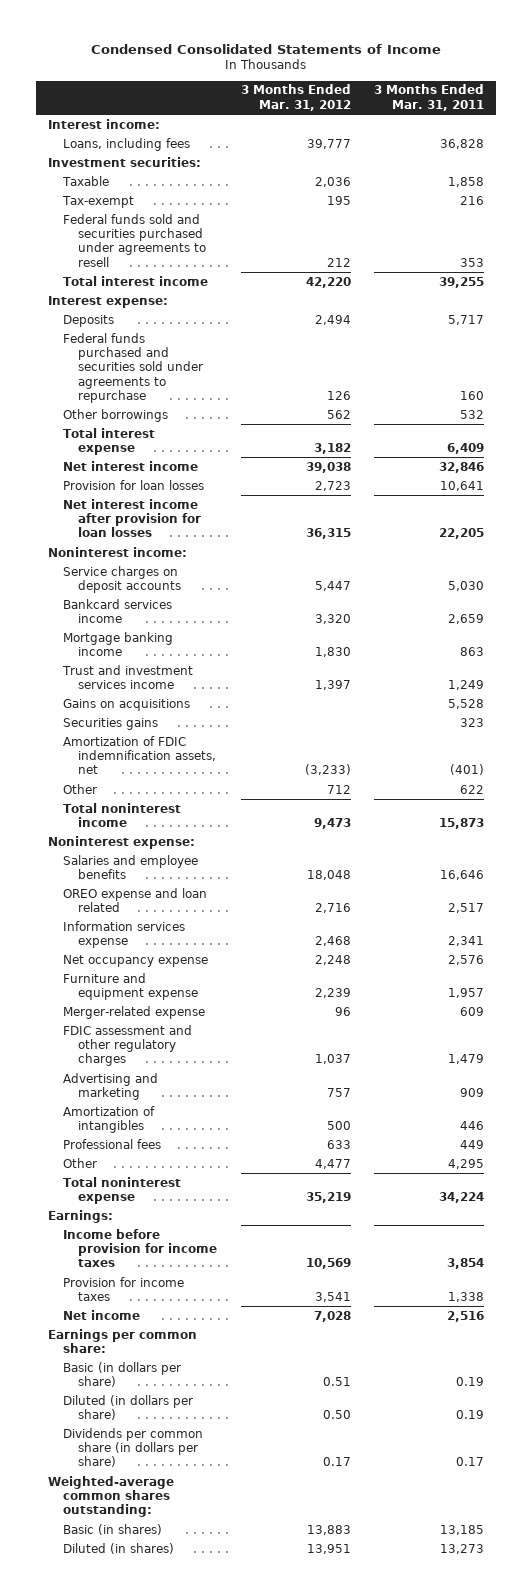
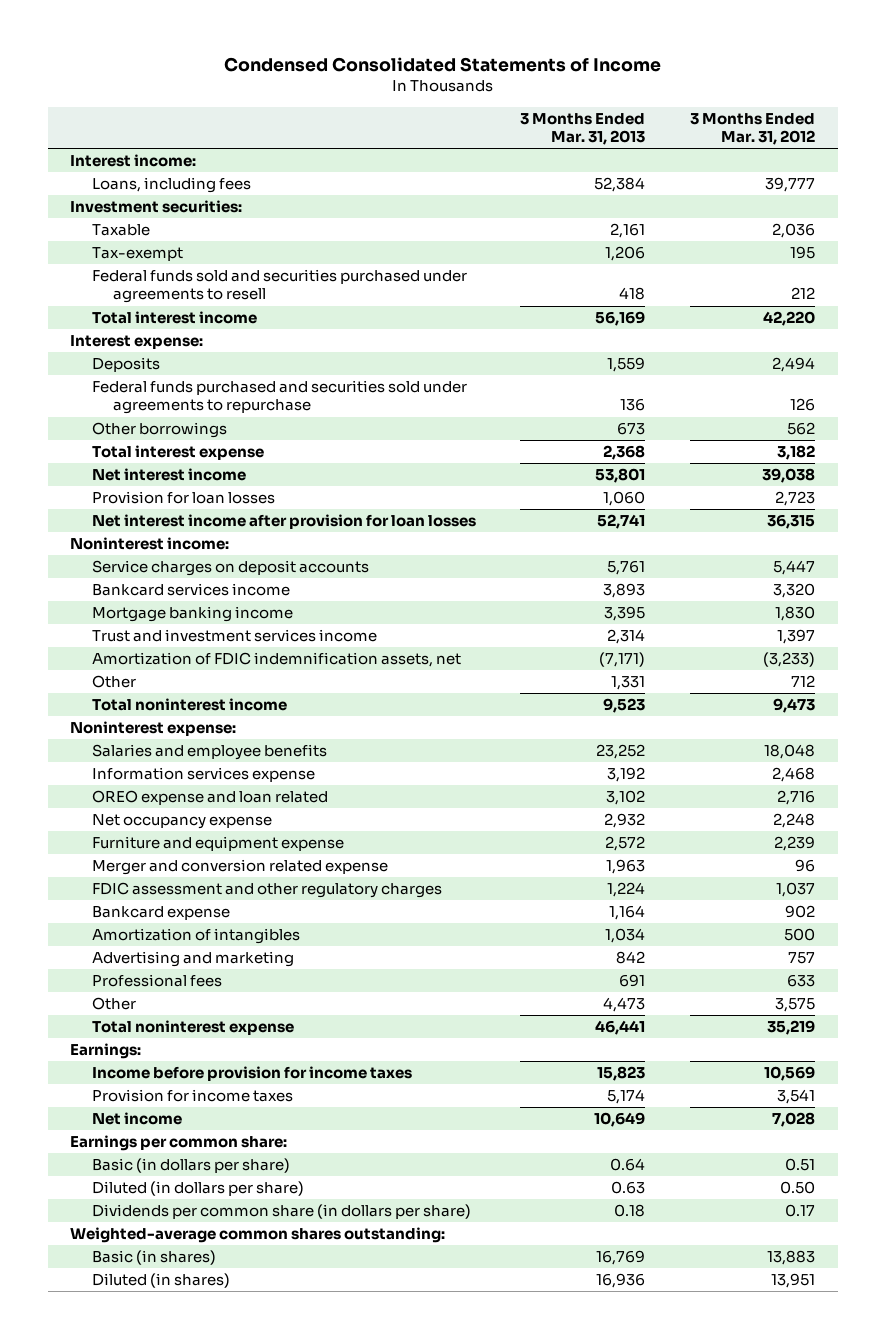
[374,84,485,111] 3 Months Ended Mar. 31, 2011 -> none
none -> [520,112,646,145] 3 Months Ended Mar. 31, 2013
[63,698,191,711] Gains on acquisitions -> none
[63,717,159,730] Securities gains -> none
[63,887,208,912] OREO expense and loan related -> [91,790,328,806] OREO expense and loan related
[63,1005,206,1019] Merger-related expense -> [91,859,388,876] Merger and conversion related expense
none -> [91,906,230,921] Bankcard expense
[63,1072,159,1100] Advertising and marketing -> [91,951,294,968] Advertising and marketing
[314,1158,351,1169] 4,477 -> [775,998,816,1013] 3,575

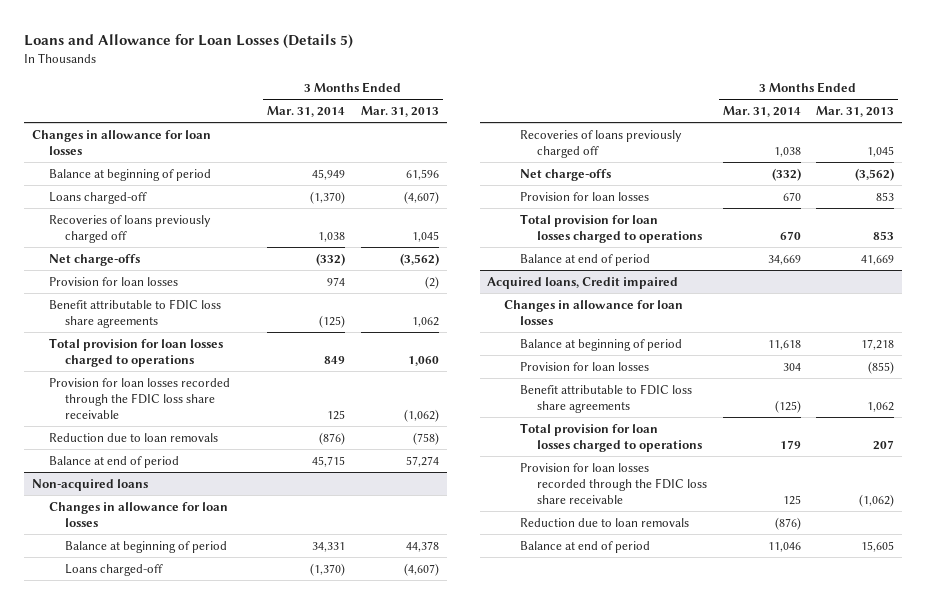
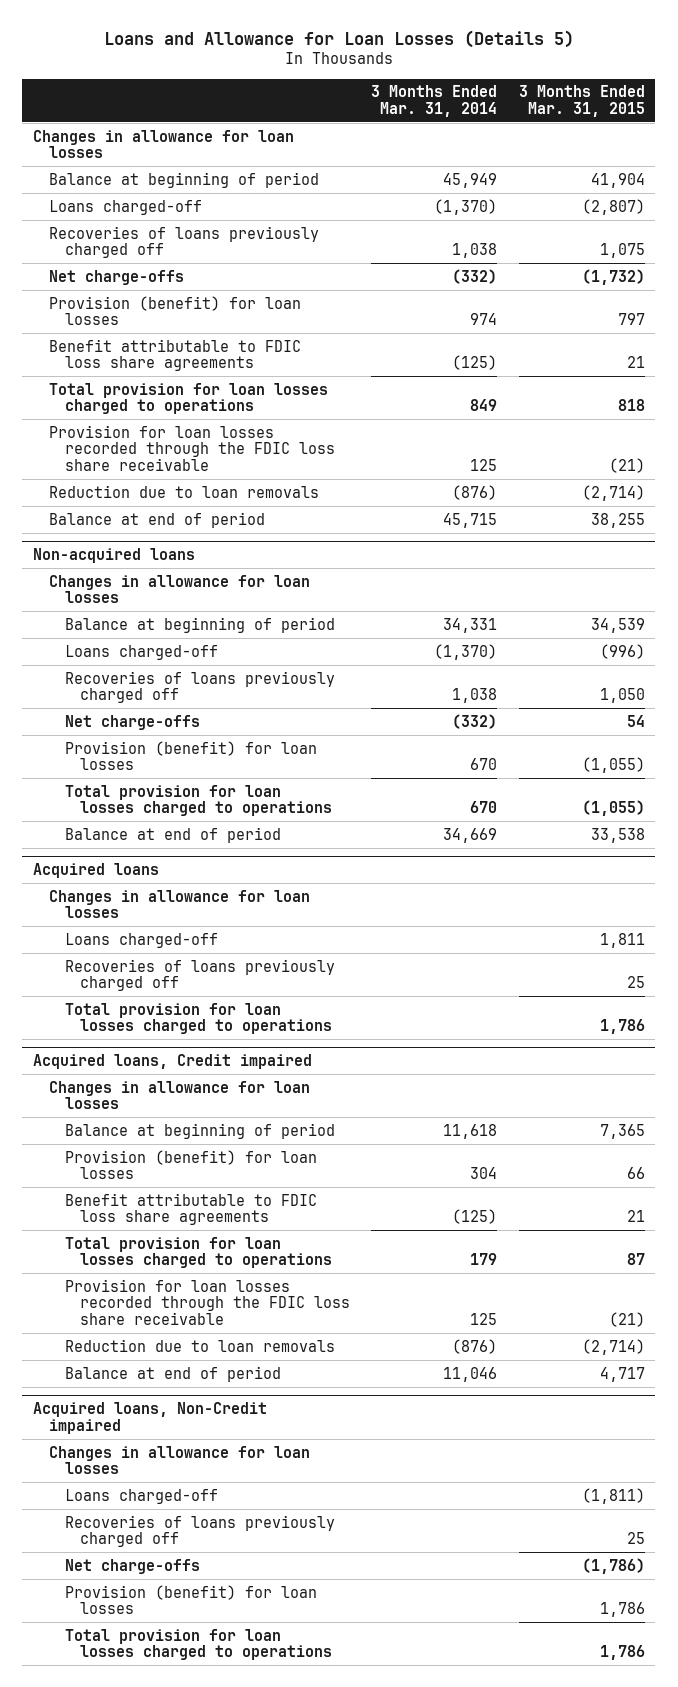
[360,105,439,117] Mar. 31, 2013 -> none
none -> [518,85,645,117] 3 Months Ended Mar. 31, 2015
[48,276,178,286] Provision for loan losses -> [48,295,301,326] Provision (benefit) for loan losses
[520,191,650,201] Provision for loan losses -> [64,740,317,771] Provision (benefit) for loan losses
none -> [33,862,160,878] Acquired loans
none -> [48,889,310,919] Changes in allowance for loan losses
none -> [64,932,218,948] Loans charged-off
none -> [64,958,335,992] Recoveries of loans previously charged off
none -> [64,1002,333,1035] Total provision for loan losses charged to operations
[520,361,650,371] Provision for loan losses -> [64,1149,317,1180] Provision (benefit) for loan losses
none -> [33,1401,268,1434] Acquired loans, Non-Credit impaired
none -> [48,1445,310,1475] Changes in allowance for loan losses
none -> [64,1488,218,1504] Loans charged-off
none -> [64,1514,335,1548] Recoveries of loans previously charged off
none -> [64,1558,200,1574] Net charge-offs
none -> [64,1584,317,1615] Provision (benefit) for loan losses
none -> [64,1628,333,1661] Total provision for loan losses charged to operations

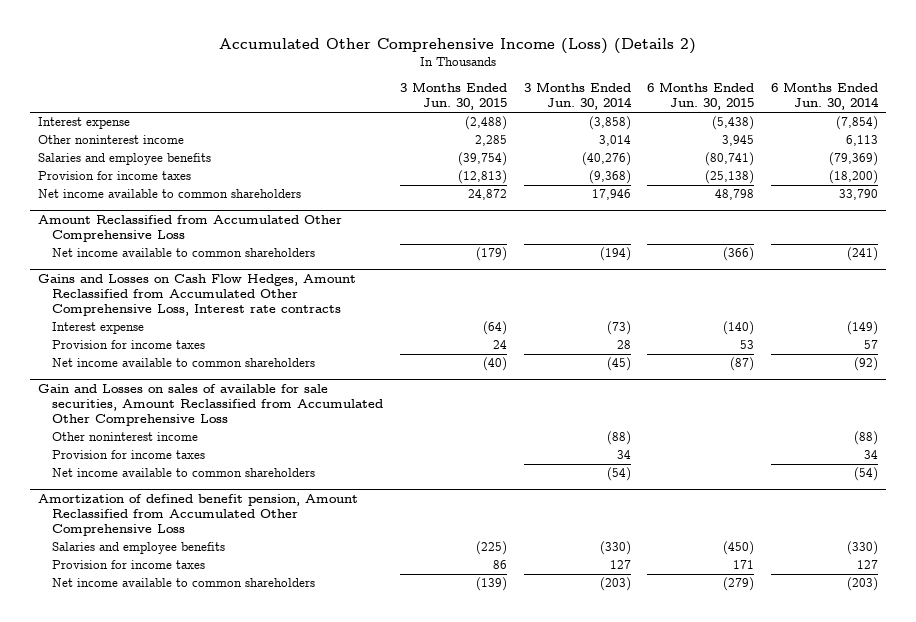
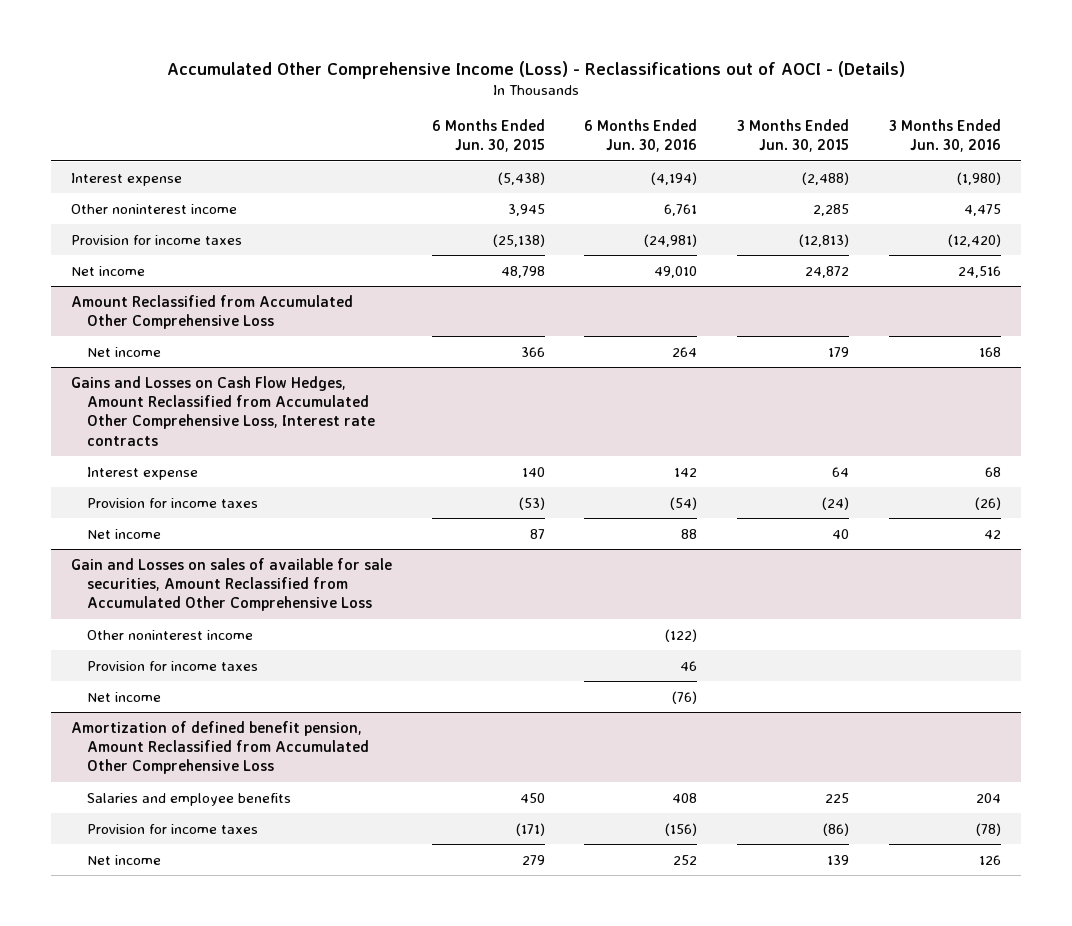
[218,38,696,55] Accumulated Other Comprehensive Income (Loss) (Details 2) -> [166,60,905,79] Accumulated Other Comprehensive Income (Loss) - Reclassifications out of AOCI - (Details)
[523,82,632,111] 3 Months Ended Jun. 30, 2014 -> none
[770,82,879,111] 6 Months Ended Jun. 30, 2014 -> none
none -> [584,119,698,153] 6 Months Ended Jun. 30, 2016
none -> [888,119,1001,153] 3 Months Ended Jun. 30, 2016
[37,153,211,166] Salaries and employee benefits -> none
[37,189,301,199] Net income available to common shareholders -> [70,265,145,276] Net income
[52,248,316,258] Net income available to common shareholders -> [86,346,161,357] Net income
[476,247,508,262] (179) -> [828,346,850,357] 179
[723,247,755,262] (366) -> [520,346,545,357] 366
[483,321,508,336] (64) -> [832,466,850,477] 64
[723,321,755,336] (140) -> [521,466,545,477] 140
[493,340,508,350] 24 -> [822,496,850,510] (24)
[740,340,755,350] 53 -> [518,496,545,510] (53)
[52,358,316,368] Net income available to common shareholders -> [86,528,161,539] Net income
[483,357,508,372] (40) -> [832,528,850,539] 40
[730,357,755,372] (87) -> [529,528,545,539] 87
[52,468,316,478] Net income available to common shareholders -> [86,691,161,702] Net income
[476,541,508,556] (225) -> [825,792,850,803] 225
[723,541,755,556] (450) -> [519,792,545,803] 450
[493,560,508,570] 86 -> [823,822,850,836] (86)
[733,560,755,570] 171 -> [515,822,545,836] (171)
[52,578,316,588] Net income available to common shareholders -> [86,854,161,865] Net income
[476,577,508,592] (139) -> [827,854,850,865] 139
[723,577,755,592] (279) -> [521,854,545,865] 279

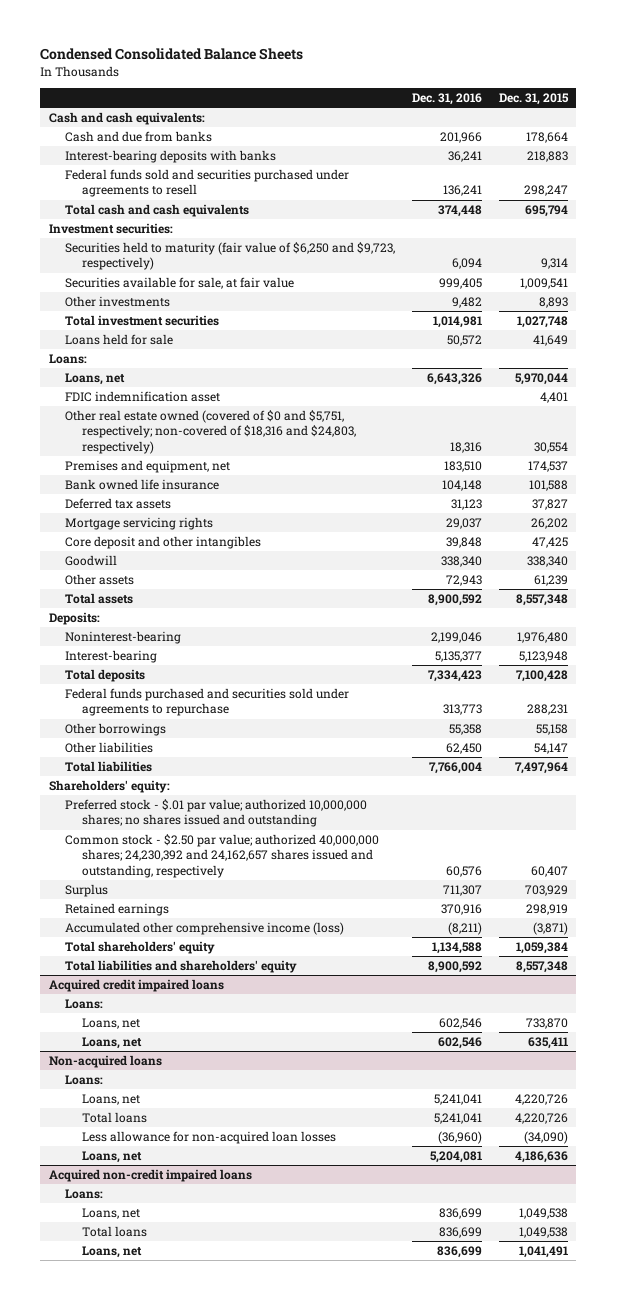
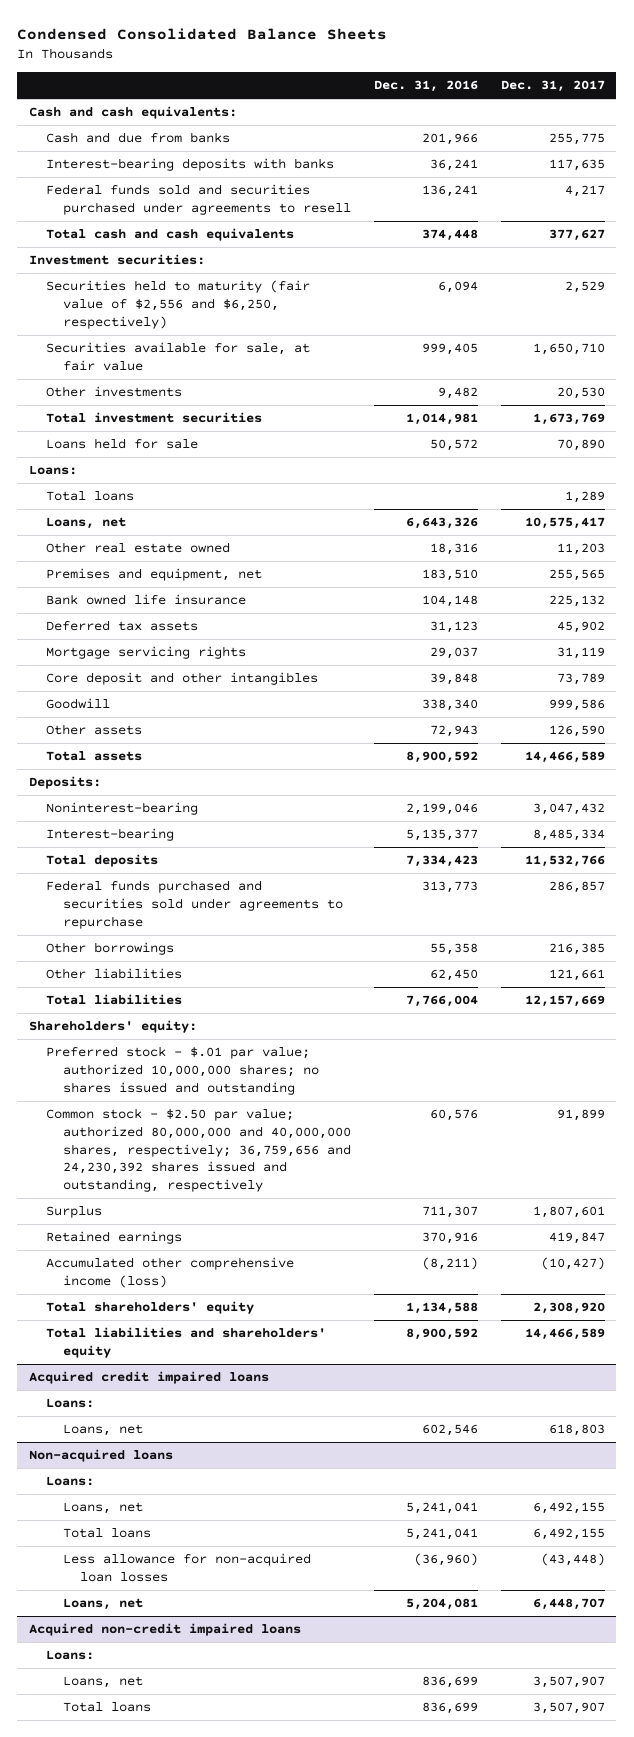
[498,92,569,105] Dec. 31, 2015 -> none
none -> [500,80,605,93] Dec. 31, 2017
[65,242,396,271] Securities held to maturity (fair value of $6,250 and $9,723, respectively) -> [45,280,310,329] Securities held to maturity (fair value of $2,556 and $6,250, respectively)
none -> [45,491,134,502] Total loans
[65,391,221,403] FDIC indemnification asset -> none
[65,410,356,454] Other real estate owned (covered of $0 and $5,751, respectively; non-covered of $18,316 and $24,803, respectively) -> [45,542,230,554] Other real estate owned
[65,834,380,878] Common stock - $2.50 par value; authorized 40,000,000 shares; 24,230,392 and 24,162,657 shares issued and outstanding, respectively -> [45,1108,351,1192] Common stock - $2.50 par value; authorized 80,000,000 and 40,000,000 shares, respectively; 36,759,656 and 24,230,392 shares issued and outstanding, respectively
[81,1037,142,1050] Loans, net -> none
[81,1246,142,1259] Loans, net -> none

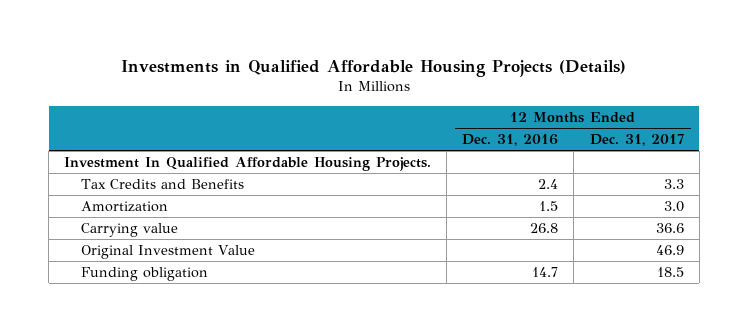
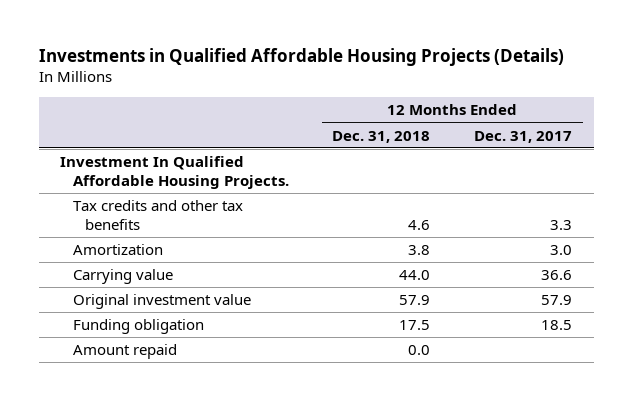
[462,134,559,147] Dec. 31, 2016 -> none
none -> [332,130,431,143] Dec. 31, 2018
[81,179,245,190] Tax Credits and Benefits -> [72,200,243,231] Tax credits and other tax benefits
[81,245,256,260] Original Investment Value -> [72,294,251,310] Original investment value
[655,245,684,256] 46.9 -> [541,295,573,306] 57.9
none -> [72,344,177,360] Amount repaid

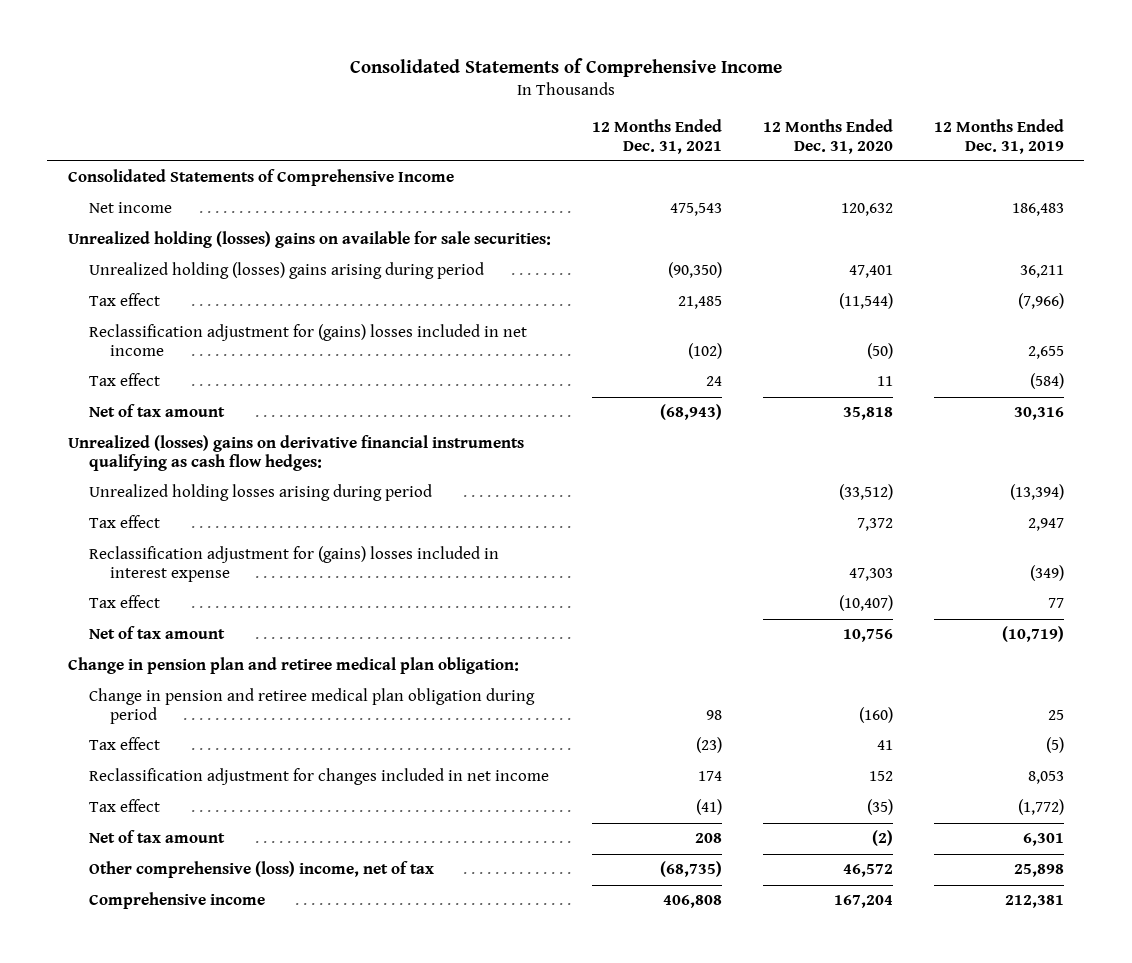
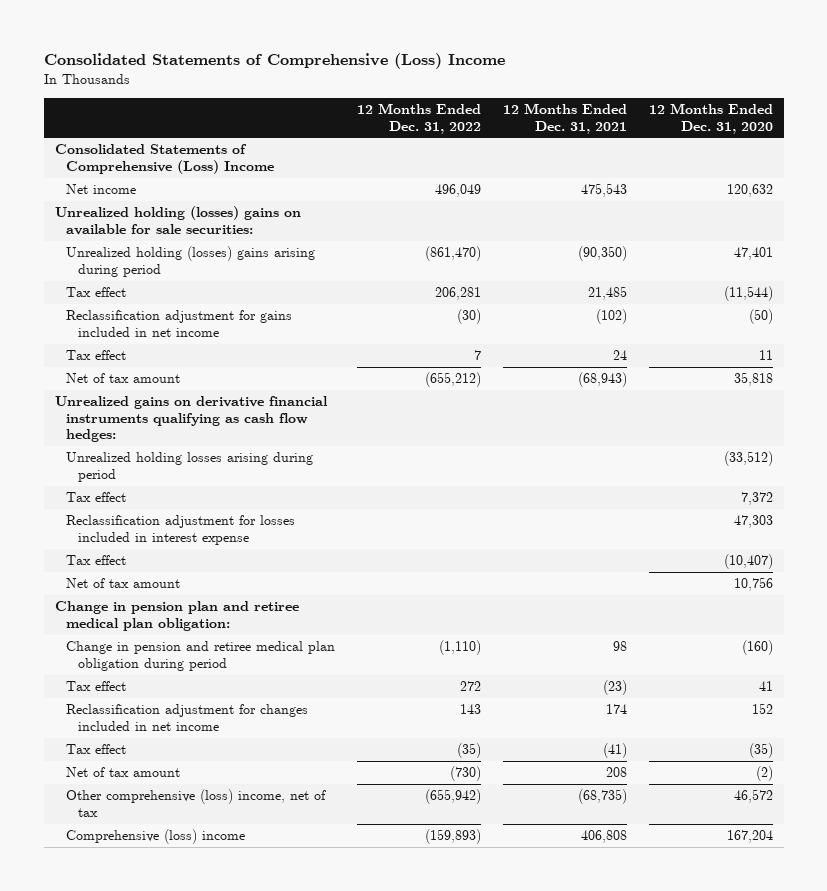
[349,57,782,77] Consolidated Statements of Comprehensive Income -> [43,53,505,70] Consolidated Statements of Comprehensive (Loss) Income
[933,118,1064,154] 12 Months Ended Dec. 31, 2019 -> none
none -> [356,103,481,134] 12 Months Ended Dec. 31, 2022
[67,169,454,187] Consolidated Statements of Comprehensive Income -> [54,144,275,174] Consolidated Statements of Comprehensive (Loss) Income
[89,324,528,357] Reclassification adjustment for (gains) losses included in net income -> [66,310,293,337] Reclassification adjustment for gains included in net income
[67,435,524,472] Unrealized (losses) gains on derivative financial instruments qualifying as cash flow hedges: -> [54,396,328,443] Unrealized gains on derivative financial instruments qualifying as cash flow hedges:
[89,546,500,583] Reclassification adjustment for (gains) losses included in interest expense -> [66,515,296,545] Reclassification adjustment for losses included in interest expense
[89,892,266,910] Comprehensive income -> [66,829,246,845] Comprehensive (loss) income

